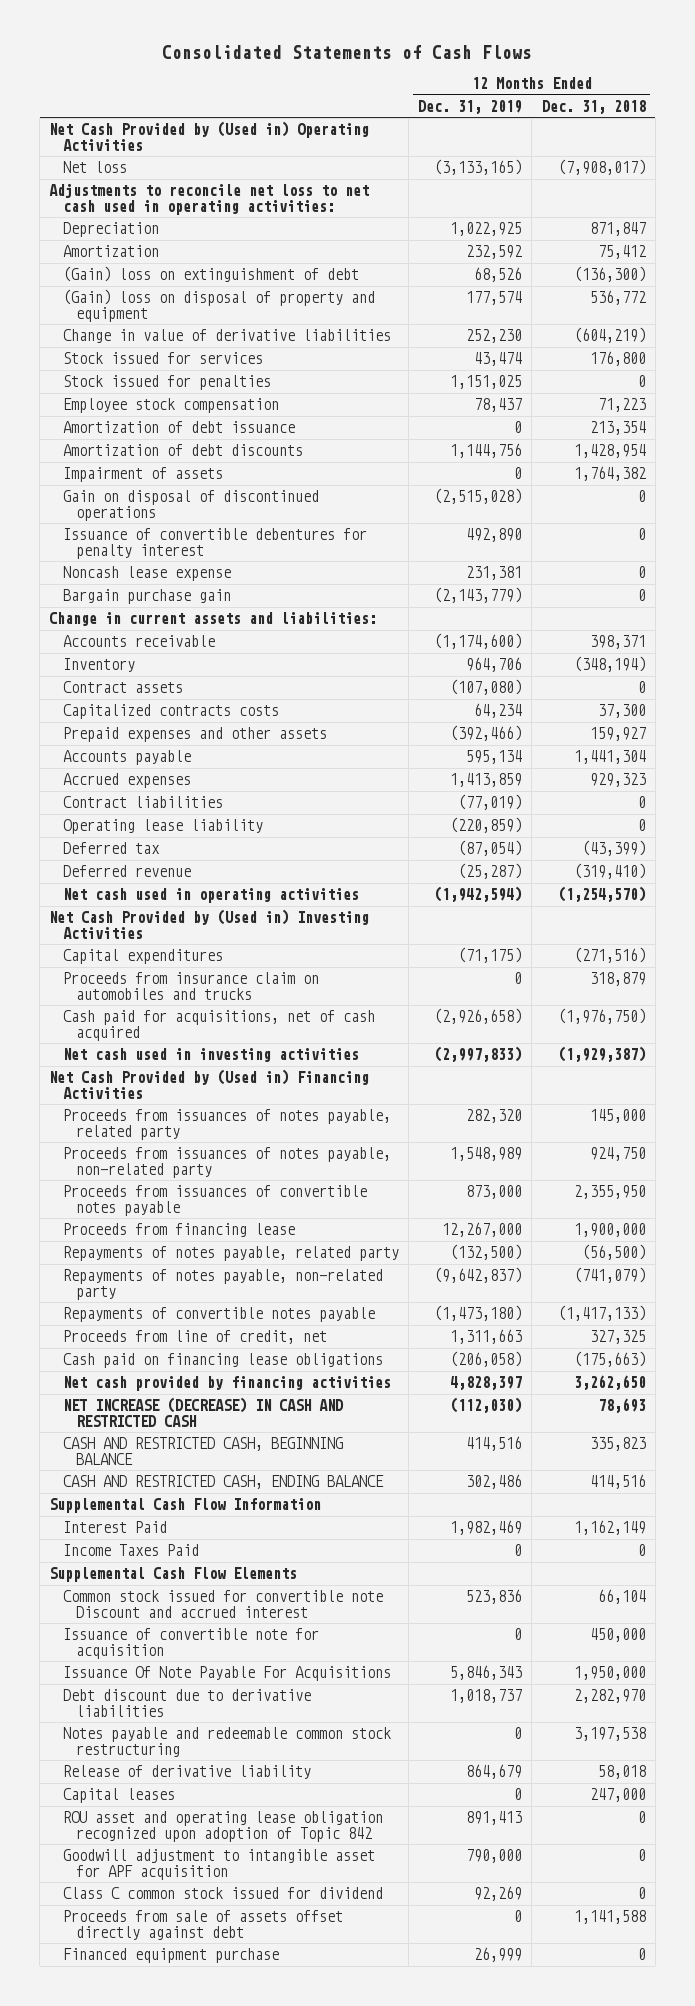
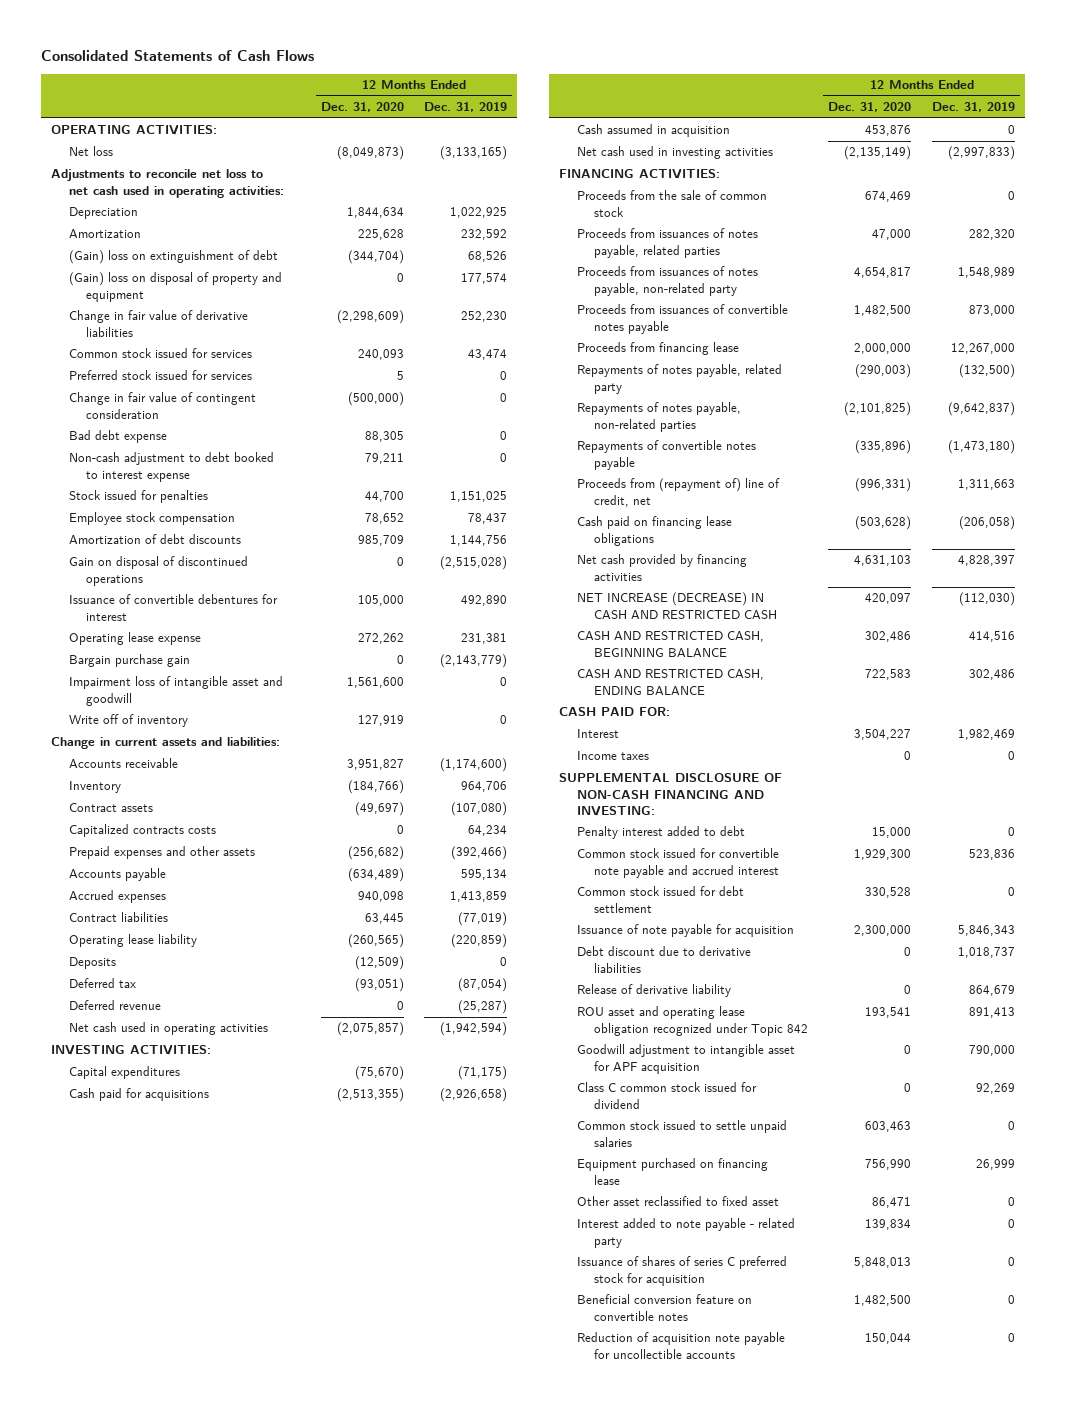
[541,99,646,114] Dec. 31, 2018 -> none
none -> [320,102,404,113] Dec. 31, 2020
[49,121,370,151] Net Cash Provided by (Used in) Operating Activities -> [51,125,218,136] OPERATING ACTIVITIES:
[62,329,391,344] Change in value of derivative liabilities -> [68,310,248,337] Change in fair value of derivative liabilities
[62,352,263,365] Stock issued for services -> [68,348,252,359] Common stock issued for services
none -> [68,370,252,381] Preferred stock issued for services
none -> [68,392,256,419] Change in fair value of contingent consideration
none -> [68,430,167,444] Bad debt expense
none -> [68,452,274,482] Non-cash adjustment to debt booked to interest expense
[62,421,295,434] Amortization of debt issuance -> none
[62,467,223,483] Impairment of assets -> none
[62,528,367,559] Issuance of convertible debentures for penalty interest -> [68,594,278,621] Issuance of convertible debentures for interest
[62,566,231,582] Noncash lease expense -> [68,632,201,646] Operating lease expense
none -> [68,676,283,706] Impairment loss of intangible asset and goodwill
none -> [68,714,188,728] Write off of inventory
none -> [68,957,116,970] Deposits
[49,909,370,939] Net Cash Provided by (Used in) Investing Activities -> [51,1045,212,1056] INVESTING ACTIVITIES:
[62,972,319,1000] Proceeds from insurance claim on automobiles and trucks -> none
[62,1010,375,1041] Cash paid for acquisitions, net of cash acquired -> [68,1088,209,1102] Cash paid for acquisitions
none -> [576,124,730,138] Cash assumed in acquisition
[49,1069,370,1099] Net Cash Provided by (Used in) Financing Activities -> [559,169,721,180] FINANCING ACTIVITIES:
none -> [576,190,767,217] Proceeds from the sale of common stock
[62,1109,391,1140] Proceeds from issuances of notes payable, related party -> [576,228,758,258] Proceeds from issuances of notes payable, related parties
[62,1269,383,1300] Repayments of notes payable, non-related party -> [576,402,741,432] Repayments of notes payable, non-related parties
[62,1330,327,1345] Proceeds from line of credit, net -> [576,478,780,507] Proceeds from (repayment of) line of credit, net
[49,1567,298,1583] Supplemental Cash Flow Elements -> none
[62,1628,319,1659] Issuance of convertible note for acquisition -> none
[49,1498,322,1514] Supplemental Cash Flow Information -> [559,707,671,717] CASH PAID FOR:
[62,1521,167,1534] Interest Paid -> [576,729,619,739] Interest
[62,1544,199,1557] Income Taxes Paid -> [576,751,649,761] Income taxes
none -> [559,773,783,816] SUPPLEMENTAL DISCLOSURE OF NON-CASH FINANCING AND INVESTING:
none -> [576,826,745,840] Penalty interest added to debt
[62,1590,383,1618] Common stock issued for convertible note Discount and accrued interest -> [576,848,780,878] Common stock issued for convertible note payable and accrued interest
none -> [576,886,744,913] Common stock issued for debt settlement
[62,1666,391,1682] Issuance Of Note Payable For Acquisitions -> [576,924,794,938] Issuance of note payable for acquisition
[62,1727,391,1757] Notes payable and redeemable common stock restructuring -> none
[62,1788,175,1804] Capital leases -> none
[62,1811,383,1842] ROU asset and operating lease obligation recognized upon adoption of Topic 842 -> [576,1006,809,1036] ROU asset and operating lease obligation recognized under Topic 842
[62,1910,343,1940] Proceeds from sale of assets offset directly against debt -> none
none -> [576,1120,787,1147] Common stock issued to settle unpaid salaries
[62,1948,279,1964] Financed equipment purchase -> [576,1158,768,1185] Equipment purchased on financing lease
none -> [576,1196,779,1207] Other asset reclassified to fixed asset
none -> [576,1218,795,1248] Interest added to note payable - related party
none -> [576,1256,787,1286] Issuance of shares of series C preferred stock for acquisition
none -> [576,1294,752,1321] Beneficial conversion feature on convertible notes
none -> [576,1332,785,1359] Reduction of acquisition note payable for uncollectible accounts

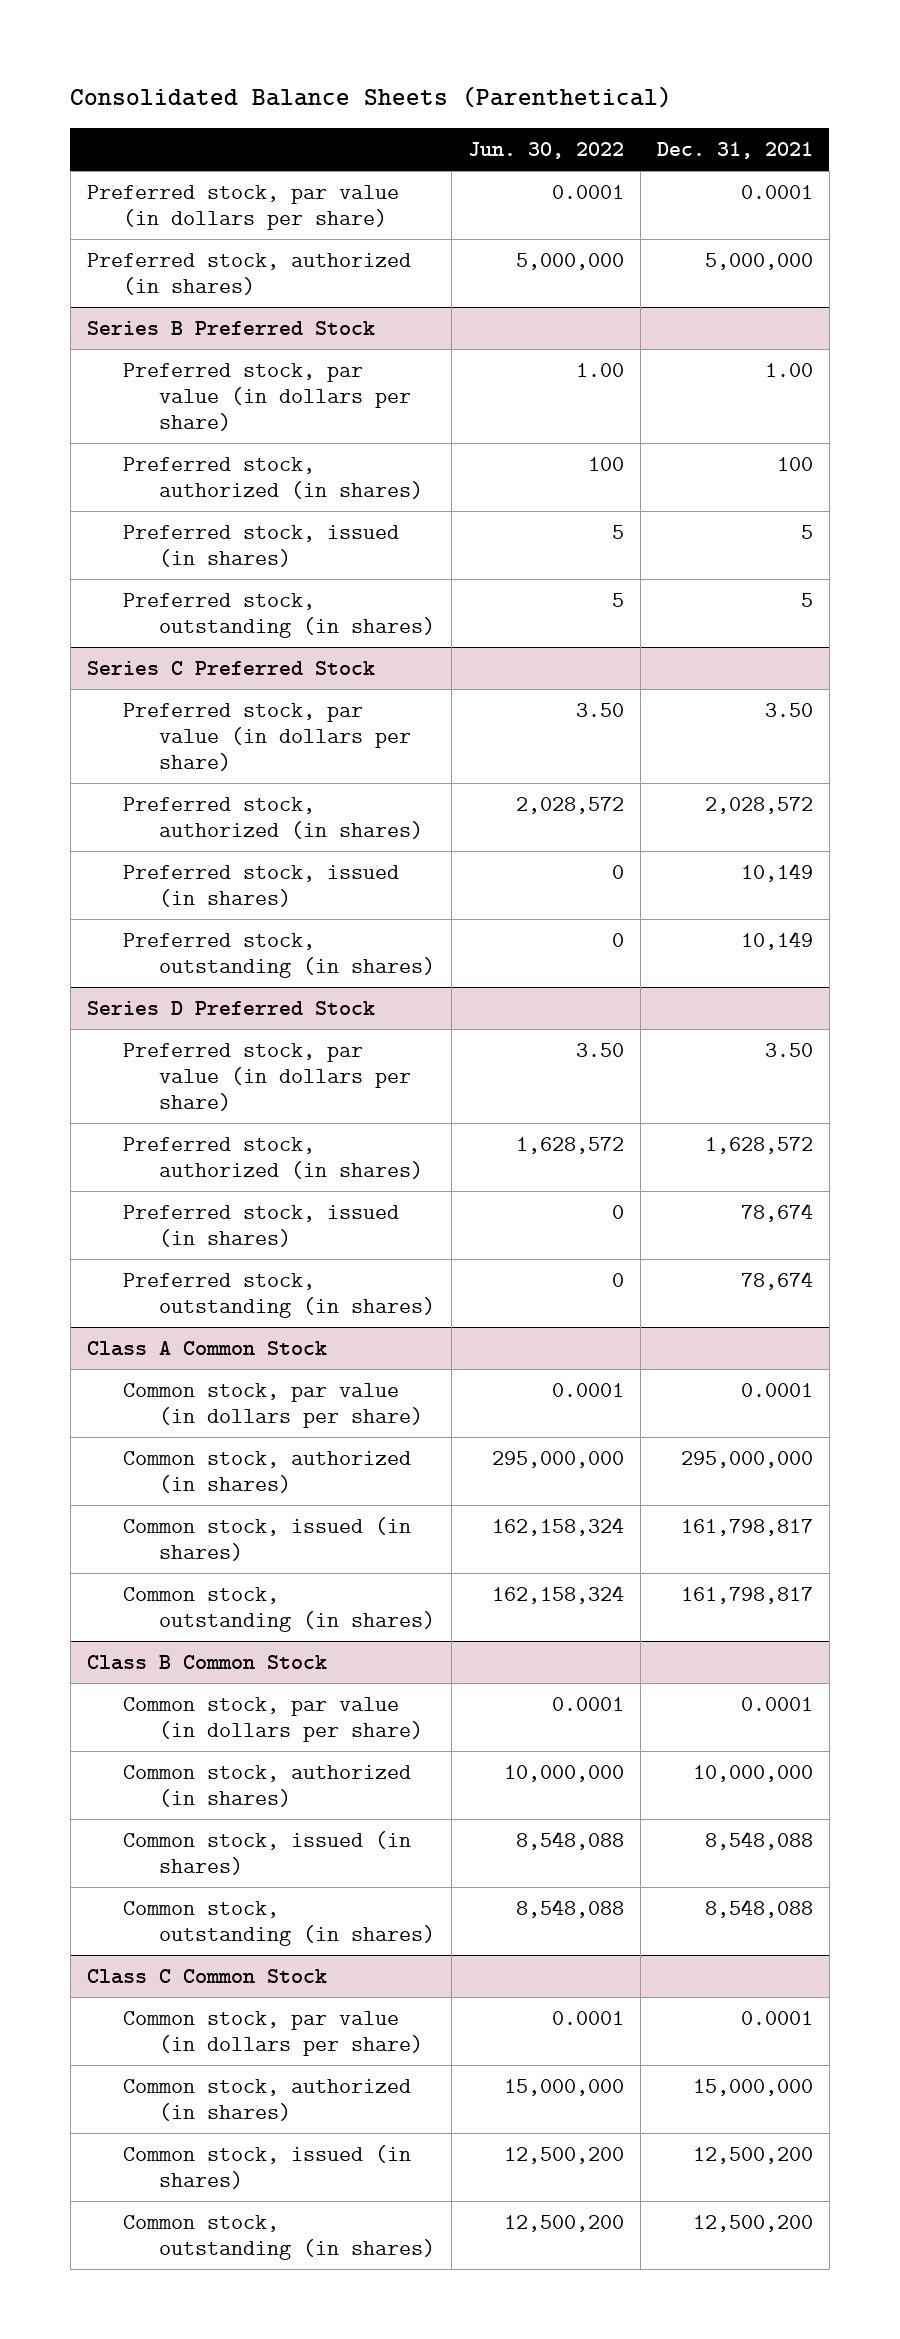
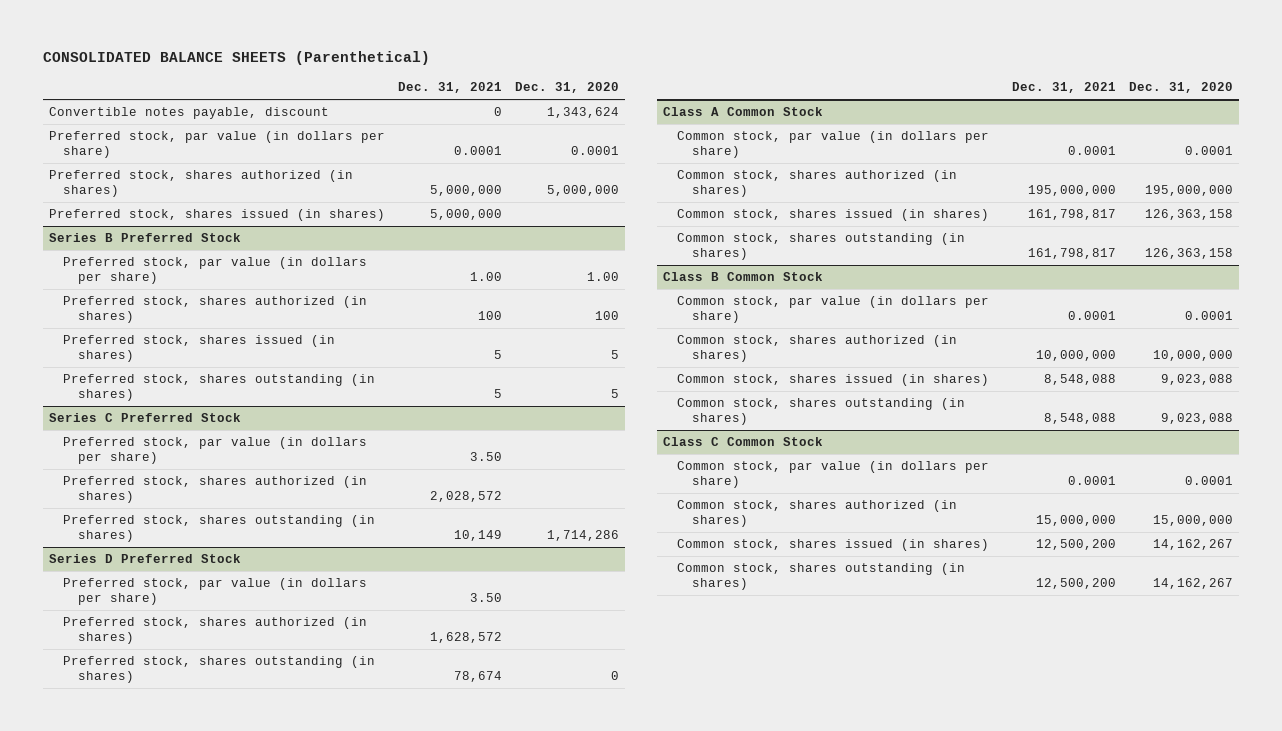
[70,86,673,109] Consolidated Balance Sheets (Parenthetical) -> [42,51,430,66] CONSOLIDATED BALANCE SHEETS (Parenthetical)
[467,141,624,159] Jun. 30, 2022 -> none
none -> [514,82,619,94] Dec. 31, 2020
none -> [49,107,330,120] Convertible notes payable, discount
[86,253,411,296] Preferred stock, authorized (in shares) -> [49,170,354,197] Preferred stock, shares authorized (in shares)
none -> [49,209,386,222] Preferred stock, shares issued (in shares)
[122,457,423,500] Preferred stock, authorized (in shares) -> [63,296,368,323] Preferred stock, shares authorized (in shares)
[122,525,399,568] Preferred stock, issued (in shares) -> [63,335,336,362] Preferred stock, shares issued (in shares)
[122,593,435,639] Preferred stock, outstanding (in shares) -> [63,374,376,401] Preferred stock, shares outstanding (in shares)
[122,865,399,908] Preferred stock, issued (in shares) -> none
[122,797,423,840] Preferred stock, authorized (in shares) -> [63,476,368,503] Preferred stock, shares authorized (in shares)
[122,933,435,979] Preferred stock, outstanding (in shares) -> [63,515,376,542] Preferred stock, shares outstanding (in shares)
[122,1205,399,1248] Preferred stock, issued (in shares) -> none
[122,1137,423,1180] Preferred stock, authorized (in shares) -> [63,617,368,644] Preferred stock, shares authorized (in shares)
[122,1273,435,1319] Preferred stock, outstanding (in shares) -> [63,656,376,683] Preferred stock, shares outstanding (in shares)
[122,1451,411,1494] Common stock, authorized (in shares) -> [677,170,958,197] Common stock, shares authorized (in shares)
[680,1451,813,1469] 295,000,000 -> [1027,184,1116,196] 195,000,000
[122,1517,411,1562] Common stock, issued (in shares) -> [677,209,990,222] Common stock, shares issued (in shares)
[122,1587,435,1633] Common stock, outstanding (in shares) -> [677,233,966,260] Common stock, shares outstanding (in shares)
[122,1765,411,1808] Common stock, authorized (in shares) -> [677,335,958,362] Common stock, shares authorized (in shares)
[122,1831,411,1876] Common stock, issued (in shares) -> [677,374,990,387] Common stock, shares issued (in shares)
[122,1901,435,1947] Common stock, outstanding (in shares) -> [677,398,966,425] Common stock, shares outstanding (in shares)
[122,2079,411,2122] Common stock, authorized (in shares) -> [677,500,958,527] Common stock, shares authorized (in shares)
[122,2145,411,2190] Common stock, issued (in shares) -> [677,539,990,552] Common stock, shares issued (in shares)
[122,2215,435,2261] Common stock, outstanding (in shares) -> [677,563,966,590] Common stock, shares outstanding (in shares)

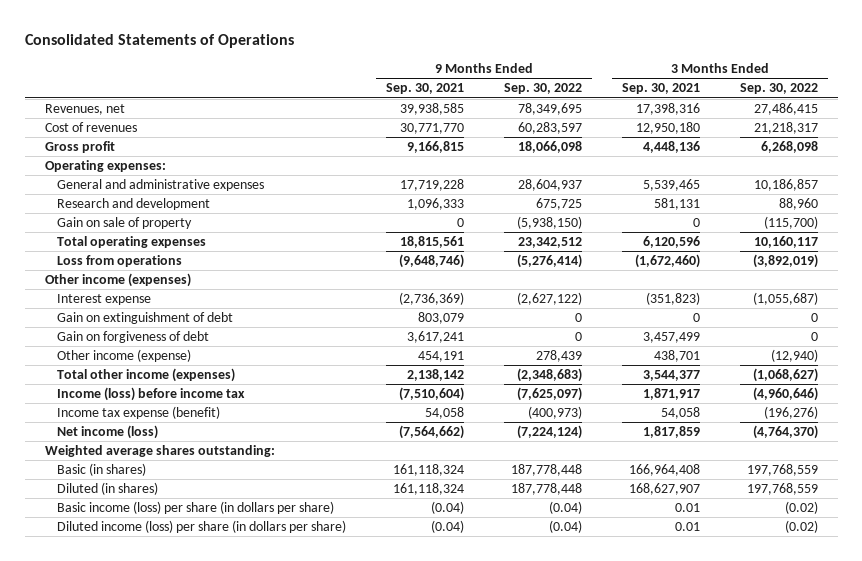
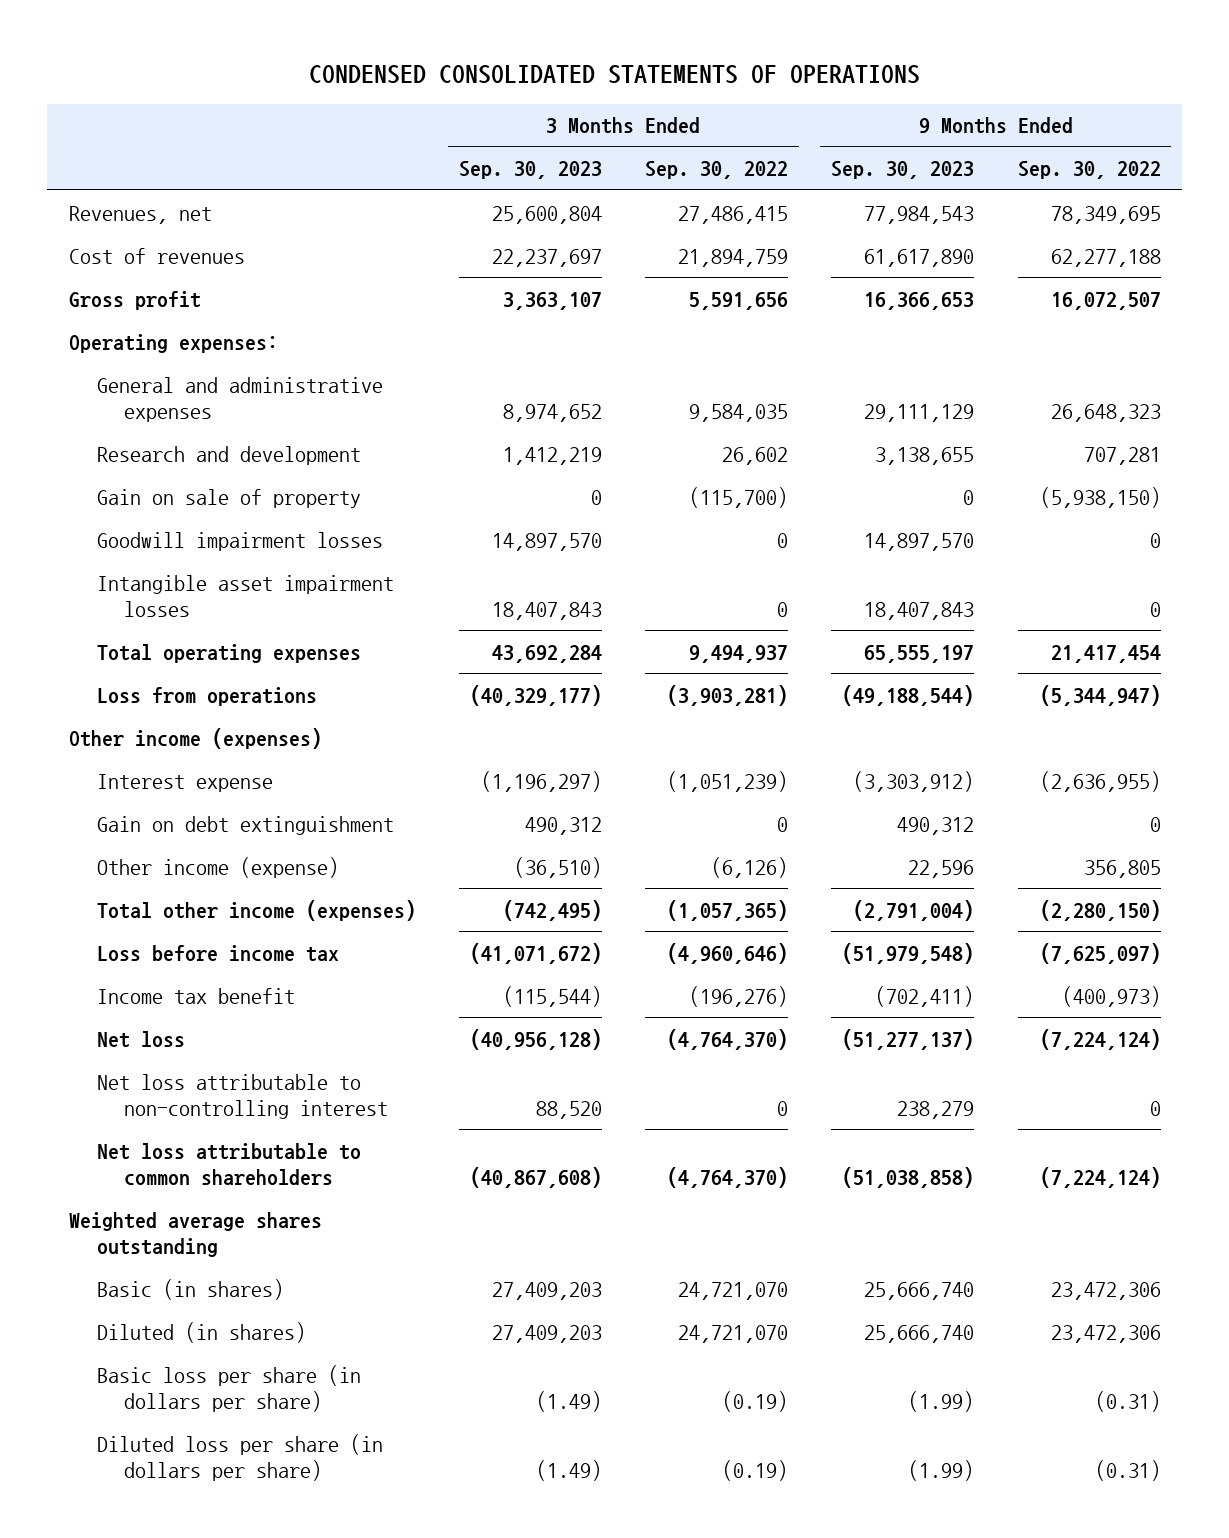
[24,34,294,49] Consolidated Statements of Operations -> [308,64,920,84] CONDENSED CONSOLIDATED STATEMENTS OF OPERATIONS
[385,83,464,95] Sep. 30, 2021 -> none
[621,83,700,95] Sep. 30, 2021 -> none
none -> [458,161,602,180] Sep. 30, 2023
none -> [831,161,975,180] Sep. 30, 2023
[517,122,582,135] 60,283,597 -> [1050,248,1161,267] 62,277,188
[753,122,818,135] 21,218,317 -> [678,248,789,267] 21,894,759
[517,141,582,154] 18,066,098 -> [1050,291,1161,310] 16,072,507
[760,141,818,154] 6,268,098 -> [689,291,789,310] 5,591,656
[517,179,582,192] 28,604,937 -> [1050,403,1161,422] 26,648,323
[753,179,818,192] 10,186,857 -> [689,403,789,422] 9,584,035
[535,198,582,211] 675,725 -> [1083,446,1161,465] 707,281
[778,198,818,211] 88,960 -> [722,446,789,465] 26,602
none -> [96,531,383,551] Goodwill impairment losses
none -> [96,574,394,617] Intangible asset impairment losses
[517,237,582,249] 23,342,512 -> [1050,644,1161,663] 21,417,454
[753,236,818,249] 10,160,117 -> [689,644,789,663] 9,494,937
[516,254,582,269] (5,276,414) -> [1039,684,1161,706] (5,344,947)
[752,254,818,269] (3,892,019) -> [667,684,789,706] (3,903,281)
[56,331,209,344] Gain on forgiveness of debt -> none
[516,292,582,306] (2,627,122) -> [1039,770,1161,792] (2,636,955)
[752,292,818,306] (1,055,687) -> [667,770,789,792] (1,051,239)
[56,312,233,325] Gain on extinguishment of debt -> [96,815,394,835] Gain on debt extinguishment
[535,350,582,363] 278,439 -> [1083,859,1161,878] 356,805
[770,349,818,363] (12,940) -> [711,856,789,878] (6,126)
[516,368,582,383] (2,348,683) -> [1039,899,1161,921] (2,280,150)
[752,368,818,383] (1,068,627) -> [667,899,789,921] (1,057,365)
[56,387,245,402] Income (loss) before income tax -> [96,944,339,962] Loss before income tax
[56,406,220,420] Income tax expense (benefit) -> [96,987,295,1004] Income tax benefit
none -> [96,1030,185,1048] Net loss
none -> [96,1073,389,1119] Net loss attributable to non-controlling interest
[56,425,158,440] Net income (loss) -> [96,1142,361,1186] Net loss attributable to common shareholders
[44,445,275,458] Weighted average shares outstanding: -> [68,1211,322,1257] Weighted average shares outstanding
[510,464,582,477] 187,778,448 -> [1050,1281,1161,1300] 23,472,306
[746,464,818,477] 197,768,559 -> [678,1281,789,1300] 24,721,070
[510,483,582,496] 187,778,448 -> [1050,1324,1161,1343] 23,472,306
[746,483,818,496] 197,768,559 -> [678,1324,789,1343] 24,721,070
[56,501,334,515] Basic income (loss) per share (in dollars per share) -> [96,1364,361,1412] Basic loss per share (in dollars per share)
[548,501,582,515] (0.04) -> [1094,1390,1161,1412] (0.31)
[784,501,818,515] (0.02) -> [722,1390,789,1412] (0.19)
[56,520,346,534] Diluted income (loss) per share (in dollars per share) -> [96,1433,383,1481] Diluted loss per share (in dollars per share)
[548,520,582,534] (0.04) -> [1094,1459,1161,1481] (0.31)
[784,520,818,534] (0.02) -> [722,1459,789,1481] (0.19)

